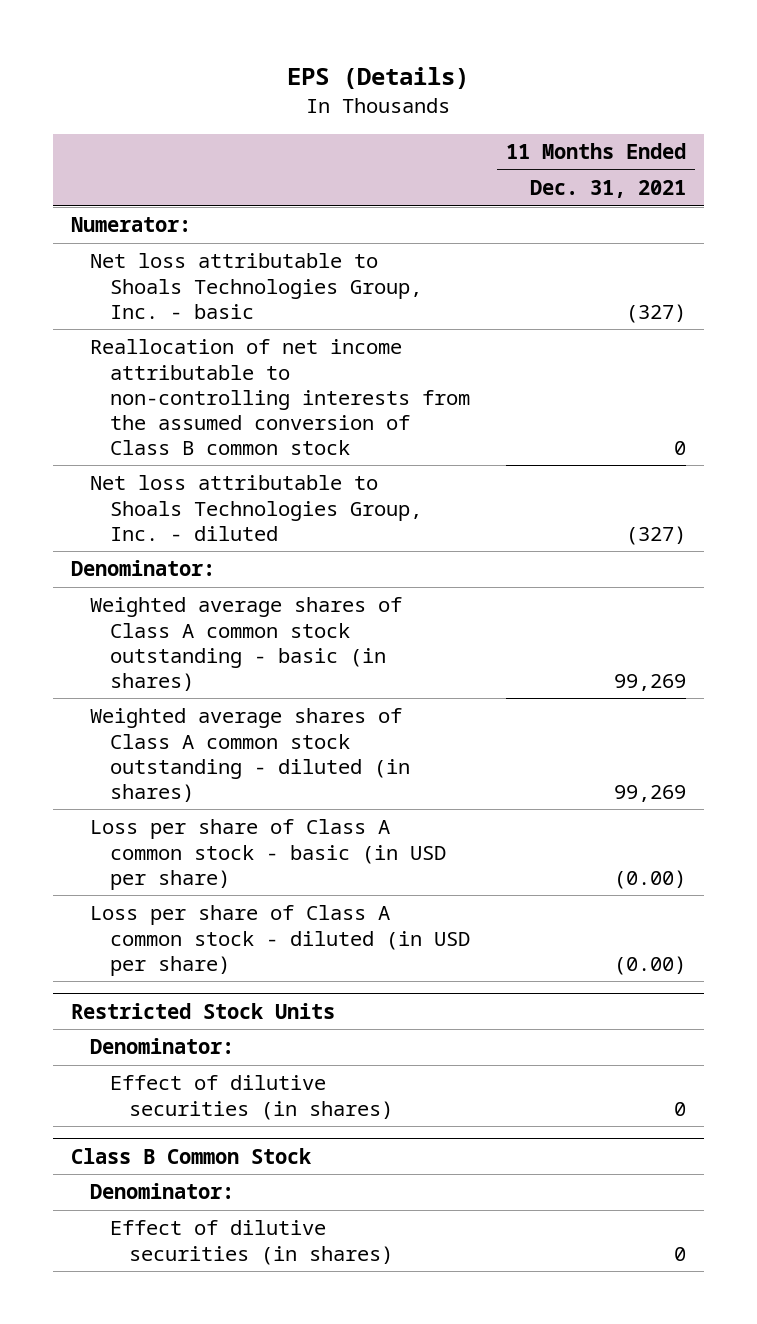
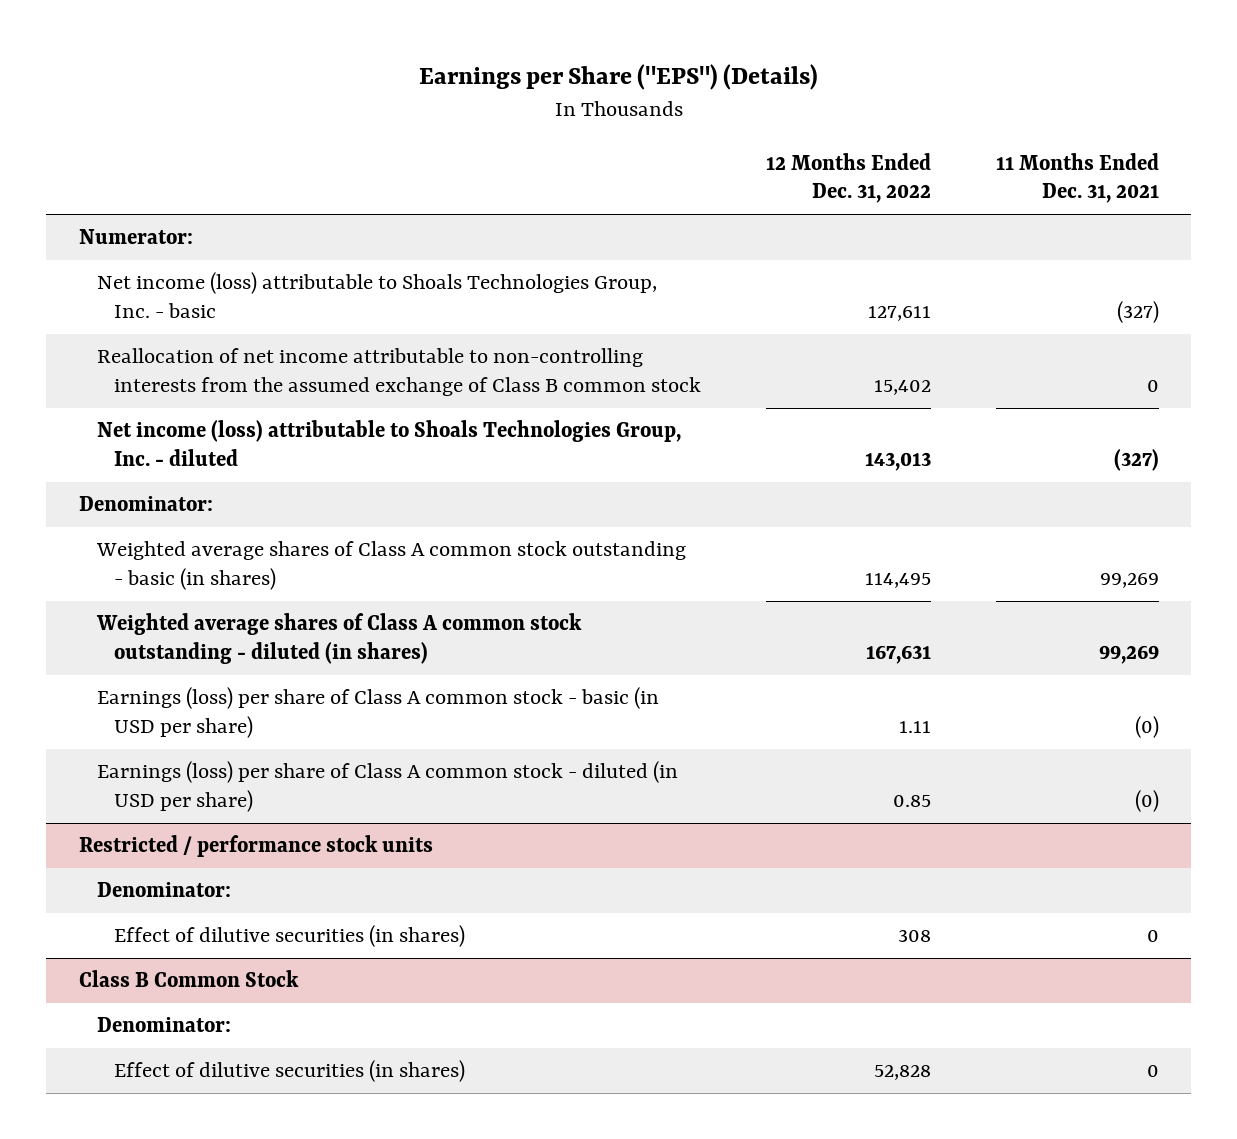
[287,67,470,90] EPS (Details) -> [418,63,818,90] Earnings per Share ("EPS") (Details)
none -> [765,152,931,204] 12 Months Ended Dec. 31, 2022
[90,253,422,319] Net loss attributable to Shoals Technologies Group, Inc. - basic -> [96,272,657,319] Net income (loss) attributable to Shoals Technologies Group, Inc. - basic
[90,339,470,455] Reallocation of net income attributable to non-controlling interests from the assumed conversion of Class B common stock -> [96,348,702,397] Reallocation of net income attributable to non-controlling interests from the assumed exchange of Class B common stock
[90,475,422,541] Net loss attributable to Shoals Technologies Group, Inc. - diluted -> [96,420,681,467] Net income (loss) attributable to Shoals Technologies Group, Inc. - diluted
[90,819,446,890] Loss per share of Class A common stock - basic (in USD per share) -> [96,687,659,739] Earnings (loss) per share of Class A common stock - basic (in USD per share)
[613,869,686,889] (0.00) -> [1134,716,1159,739] (0)
[90,905,470,976] Loss per share of Class A common stock - diluted (in USD per share) -> [96,761,678,813] Earnings (loss) per share of Class A common stock - diluted (in USD per share)
[613,955,686,975] (0.00) -> [1134,790,1159,813] (0)
[71,1002,336,1019] Restricted Stock Units -> [78,835,433,858] Restricted / performance stock units

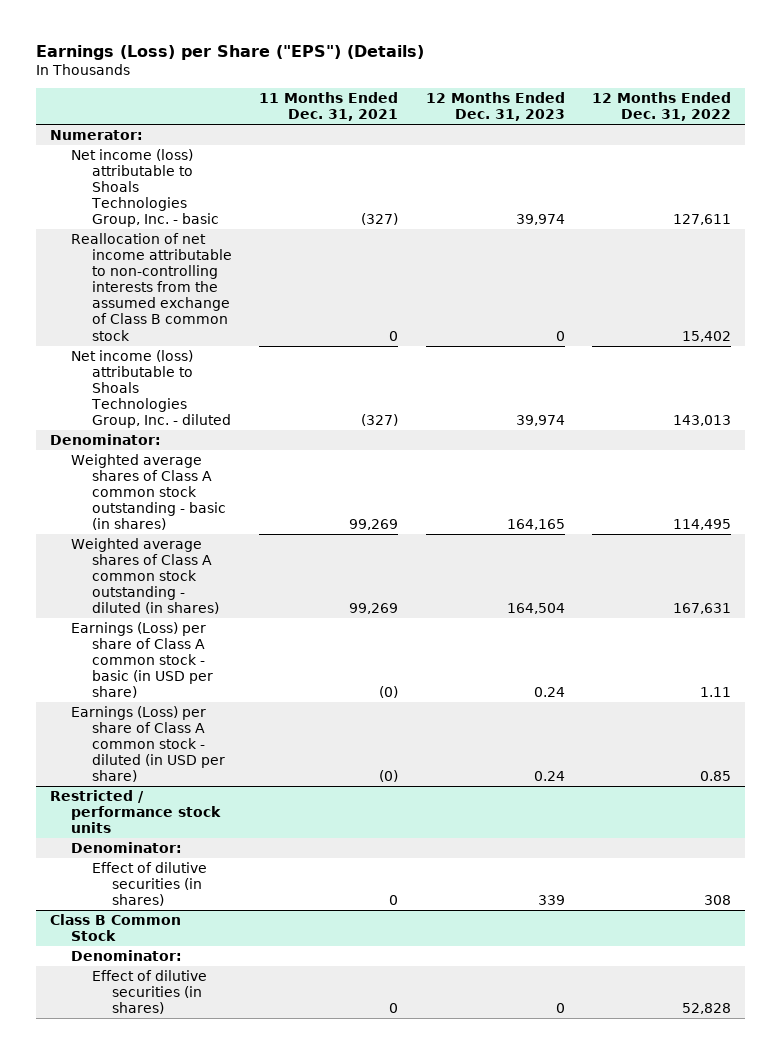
[418,63,818,90] Earnings per Share ("EPS") (Details) -> [36,45,425,61] Earnings (Loss) per Share ("EPS") (Details)
none -> [425,92,565,122] 12 Months Ended Dec. 31, 2023
[96,687,659,739] Earnings (loss) per share of Class A common stock - basic (in USD per share) -> [70,621,213,699] Earnings (Loss) per share of Class A common stock - basic (in USD per share)
[96,761,678,813] Earnings (loss) per share of Class A common stock - diluted (in USD per share) -> [70,705,225,783] Earnings (Loss) per share of Class A common stock - diluted (in USD per share)

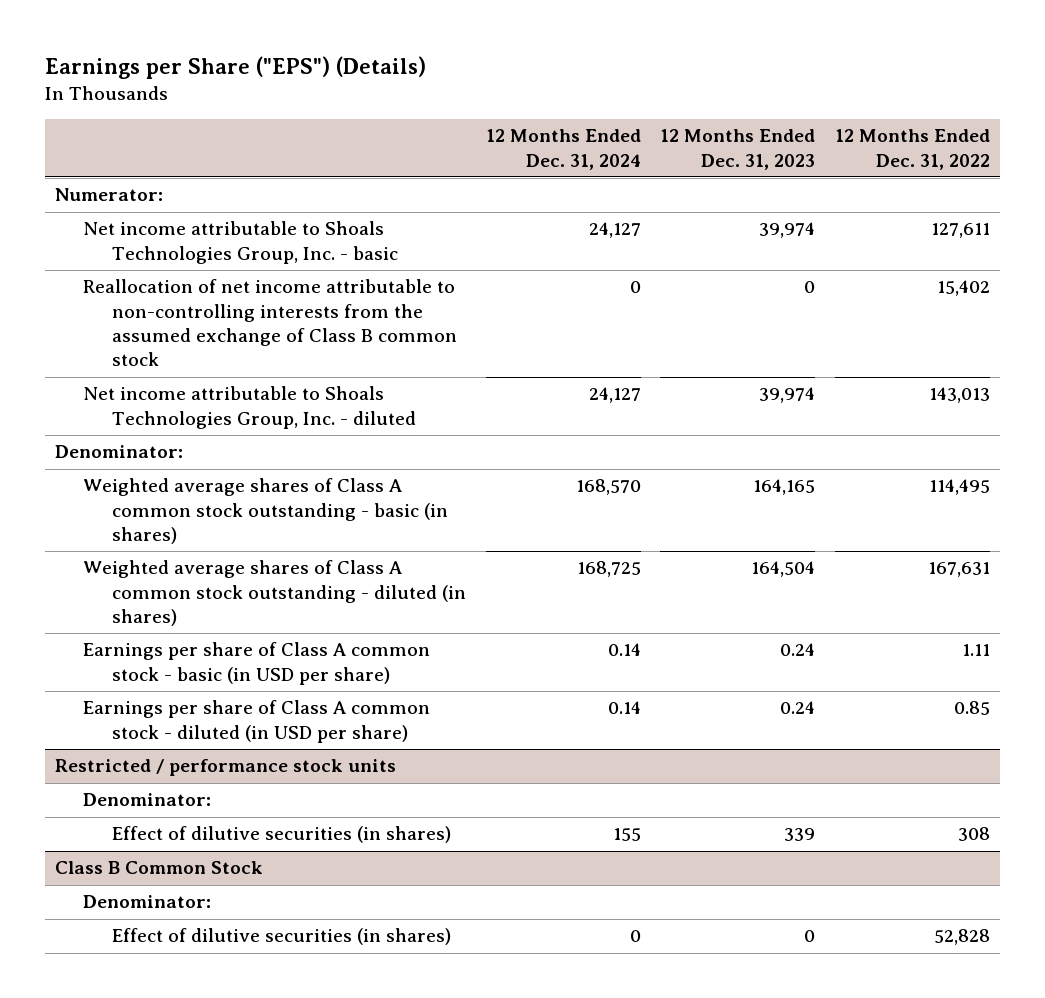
[36,45,425,61] Earnings (Loss) per Share ("EPS") (Details) -> [44,56,426,80] Earnings per Share ("EPS") (Details)
[259,92,399,122] 11 Months Ended Dec. 31, 2021 -> none
none -> [485,129,641,170] 12 Months Ended Dec. 31, 2024
[70,148,219,228] Net income (loss) attributable to Shoals Technologies Group, Inc. - basic -> [83,221,398,264] Net income attributable to Shoals Technologies Group, Inc. - basic
[70,349,231,429] Net income (loss) attributable to Shoals Technologies Group, Inc. - diluted -> [83,386,416,429] Net income attributable to Shoals Technologies Group, Inc. - diluted
[70,621,213,699] Earnings (Loss) per share of Class A common stock - basic (in USD per share) -> [83,642,431,685] Earnings per share of Class A common stock - basic (in USD per share)
[70,705,225,783] Earnings (Loss) per share of Class A common stock - diluted (in USD per share) -> [83,700,431,743] Earnings per share of Class A common stock - diluted (in USD per share)

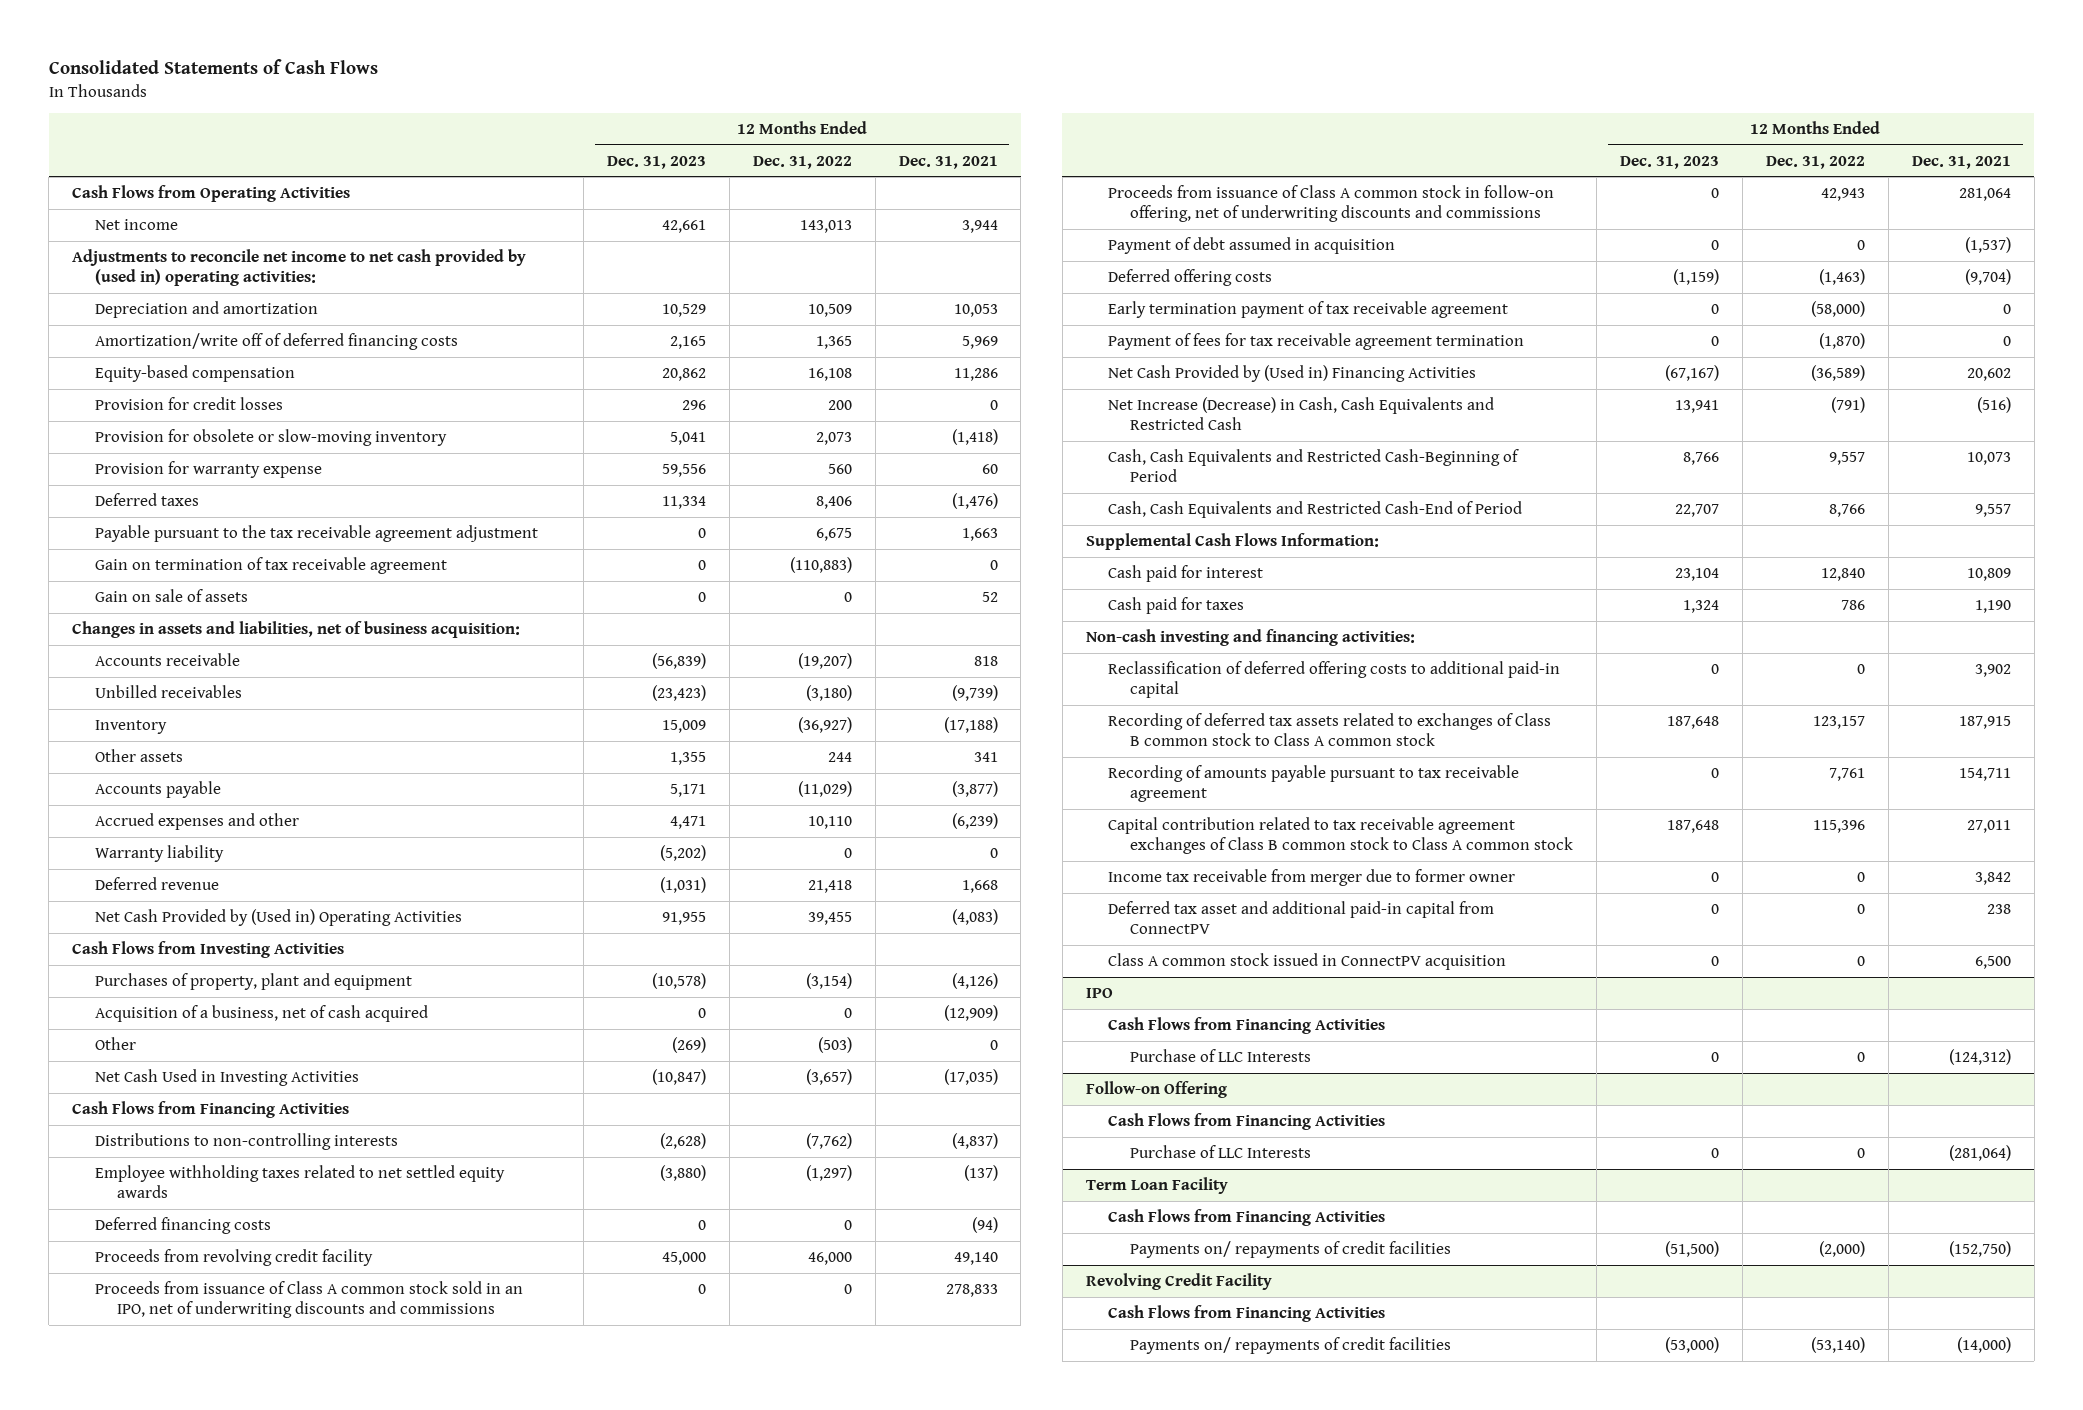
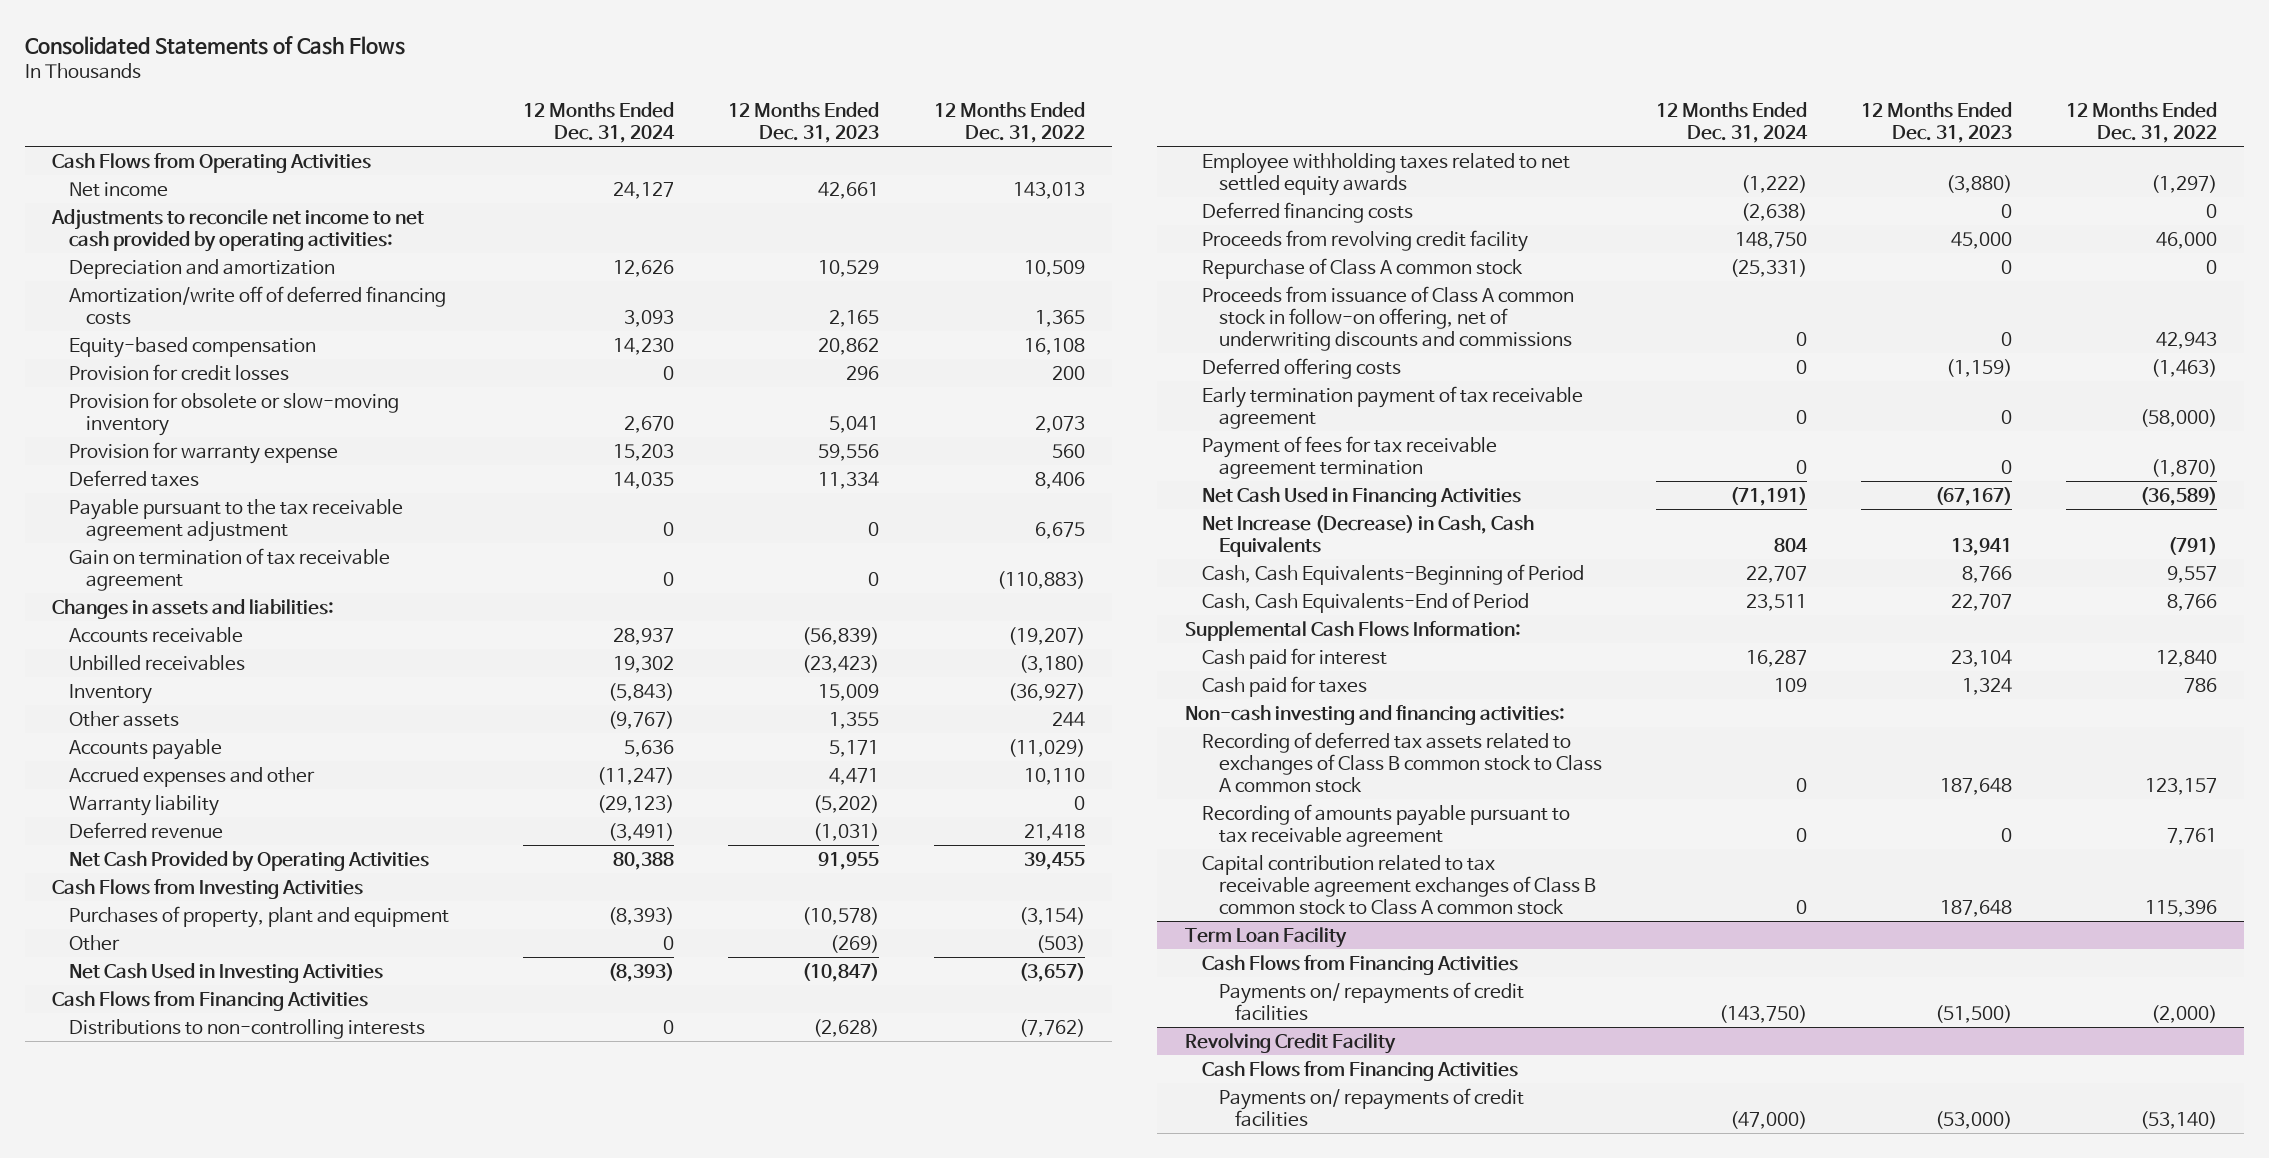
[898,155,998,169] Dec. 31, 2021 -> none
none -> [523,101,676,143] 12 Months Ended Dec. 31, 2024
[72,248,527,286] Adjustments to reconcile net income to net cash provided by (used in) operating activities: -> [51,208,425,252] Adjustments to reconcile net income to net cash provided by operating activities:
[94,588,248,602] Gain on sale of assets -> none
[72,620,521,638] Changes in assets and liabilities, net of business acquisition: -> [52,598,335,619] Changes in assets and liabilities:
[94,908,462,926] Net Cash Provided by (Used in) Operating Activities -> [68,850,429,872] Net Cash Provided by Operating Activities
[94,1004,428,1022] Acquisition of a business, net of cash acquired -> none
[94,1280,523,1318] Proceeds from issuance of Class A common stock sold in an IPO, net of underwriting discounts and commissions -> none
none -> [1201,257,1523,279] Repurchase of Class A common stock
[1107,236,1395,254] Payment of debt assumed in acquisition -> none
[1107,364,1476,382] Net Cash Provided by (Used in) Financing Activities -> [1201,486,1521,507] Net Cash Used in Financing Activities
[1107,396,1494,430] Net Increase (Decrease) in Cash, Cash Equivalents and Restricted Cash -> [1201,514,1534,557] Net Increase (Decrease) in Cash, Cash Equivalents
[1107,448,1519,482] Cash, Cash Equivalents and Restricted Cash-Beginning of Period -> [1201,563,1584,585] Cash, Cash Equivalents-Beginning of Period
[1107,500,1522,518] Cash, Cash Equivalents and Restricted Cash-End of Period -> [1201,591,1529,613] Cash, Cash Equivalents-End of Period
[1107,660,1560,698] Reclassification of deferred offering costs to additional paid-in capital -> none
[1107,868,1515,886] Income tax receivable from merger due to former owner -> none
[1107,900,1494,934] Deferred tax asset and additional paid-in capital from ConnectPV -> none
[1107,952,1506,970] Class A common stock issued in ConnectPV acquisition -> none
[1085,987,1113,998] IPO -> none
[1107,1016,1385,1034] Cash Flows from Financing Activities -> none
[1130,1048,1312,1062] Purchase of LLC Interests -> none
[1085,1080,1227,1098] Follow-on Offering -> none
[1107,1112,1385,1130] Cash Flows from Financing Activities -> none
[1130,1144,1312,1158] Purchase of LLC Interests -> none

